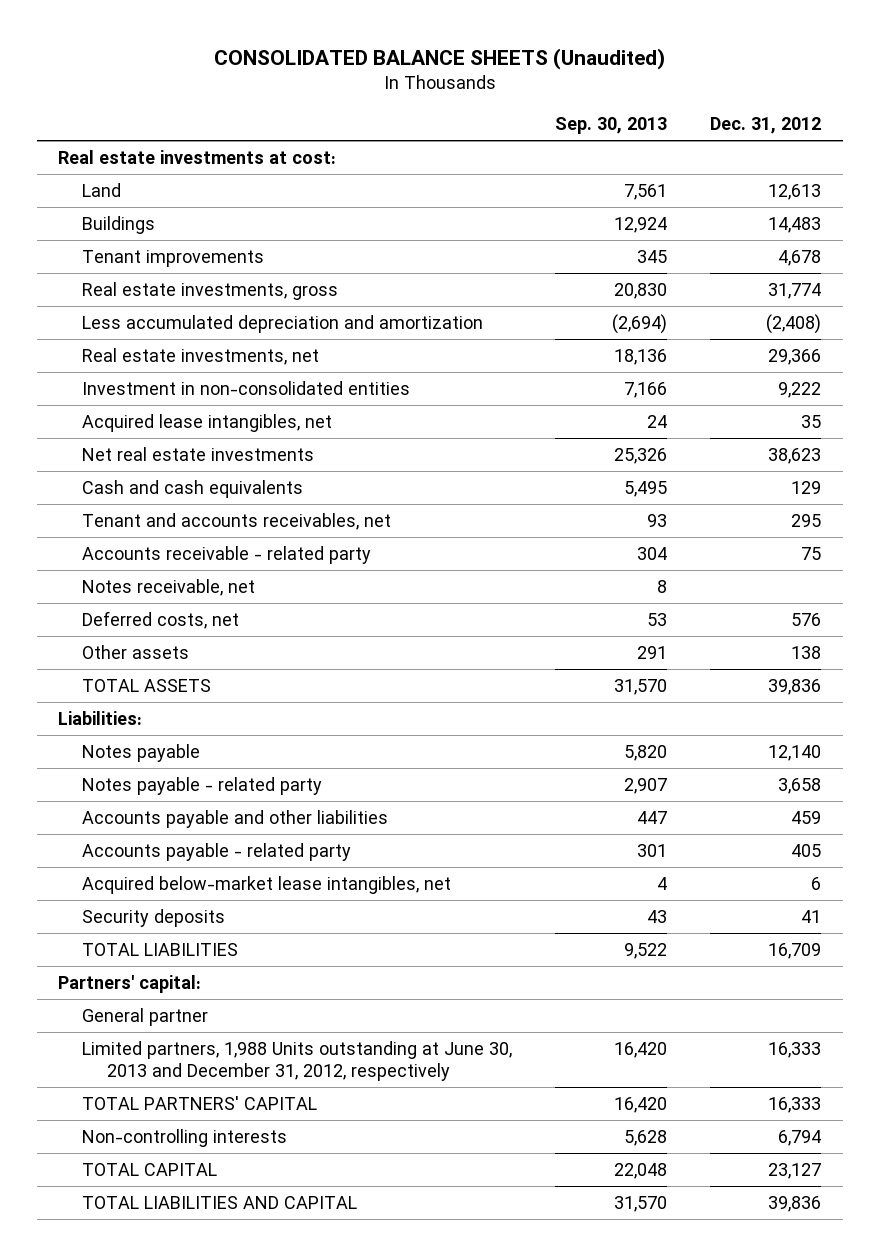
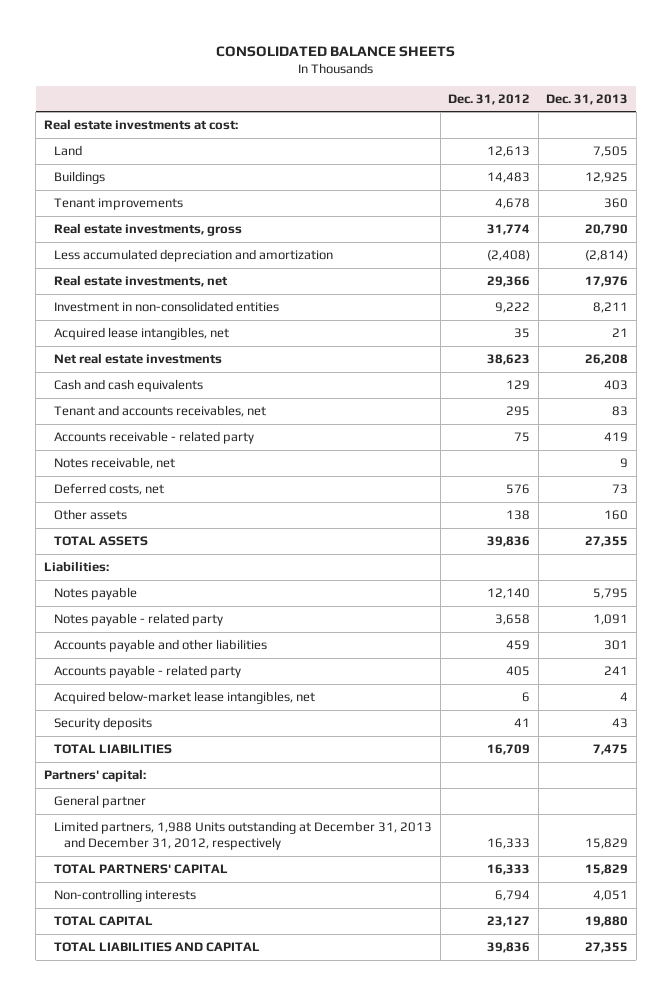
[213,47,665,70] CONSOLIDATED BALANCE SHEETS (Unaudited) -> [216,45,456,57] CONSOLIDATED BALANCE SHEETS
[555,117,668,135] Sep. 30, 2013 -> none
none -> [546,93,629,105] Dec. 31, 2013
[82,1040,513,1081] Limited partners, 1,988 Units outstanding at June 30, 2013 and December 31, 2012, respectively -> [54,820,433,850] Limited partners, 1,988 Units outstanding at December 31, 2013 and December 31, 2012, respectively

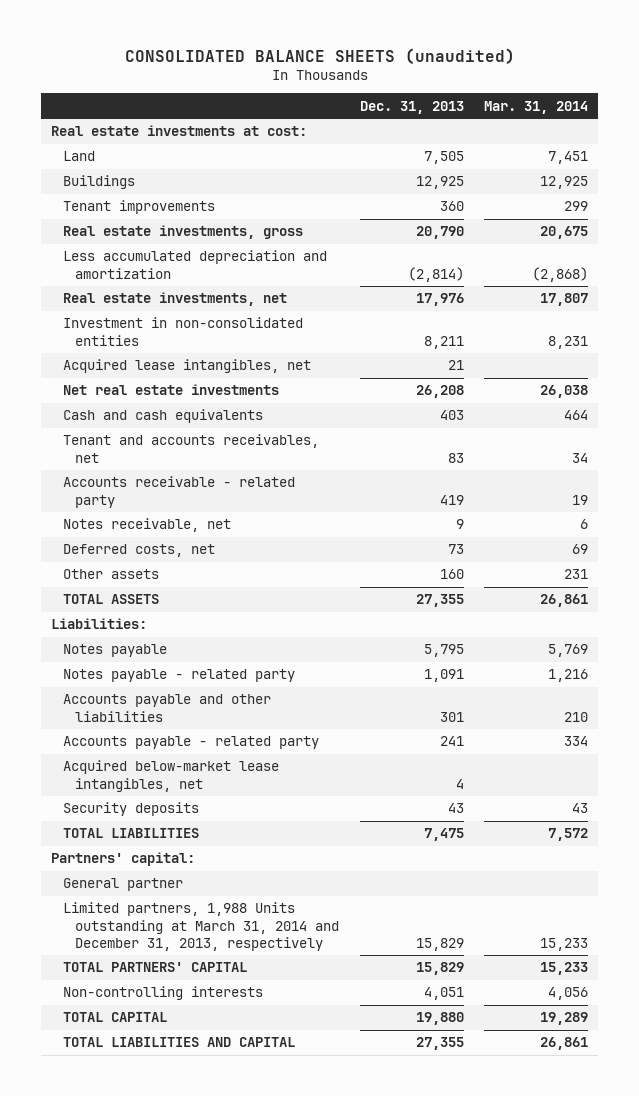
[216,45,456,57] CONSOLIDATED BALANCE SHEETS -> [124,47,515,64] CONSOLIDATED BALANCE SHEETS (unaudited)
[448,93,531,105] Dec. 31, 2012 -> none
none -> [484,100,589,114] Mar. 31, 2014
[54,820,433,850] Limited partners, 1,988 Units outstanding at December 31, 2013 and December 31, 2012, respectively -> [63,902,340,951] Limited partners, 1,988 Units outstanding at March 31, 2014 and December 31, 2013, respectively

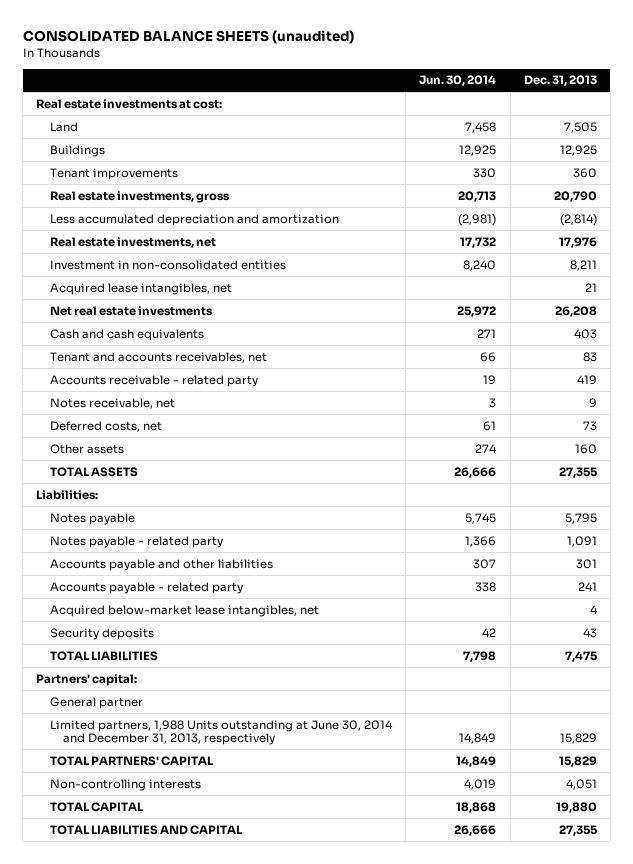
[484,100,589,114] Mar. 31, 2014 -> none
none -> [419,75,497,87] Jun. 30, 2014
[63,902,340,951] Limited partners, 1,988 Units outstanding at March 31, 2014 and December 31, 2013, respectively -> [49,719,393,746] Limited partners, 1,988 Units outstanding at June 30, 2014 and December 31, 2013, respectively

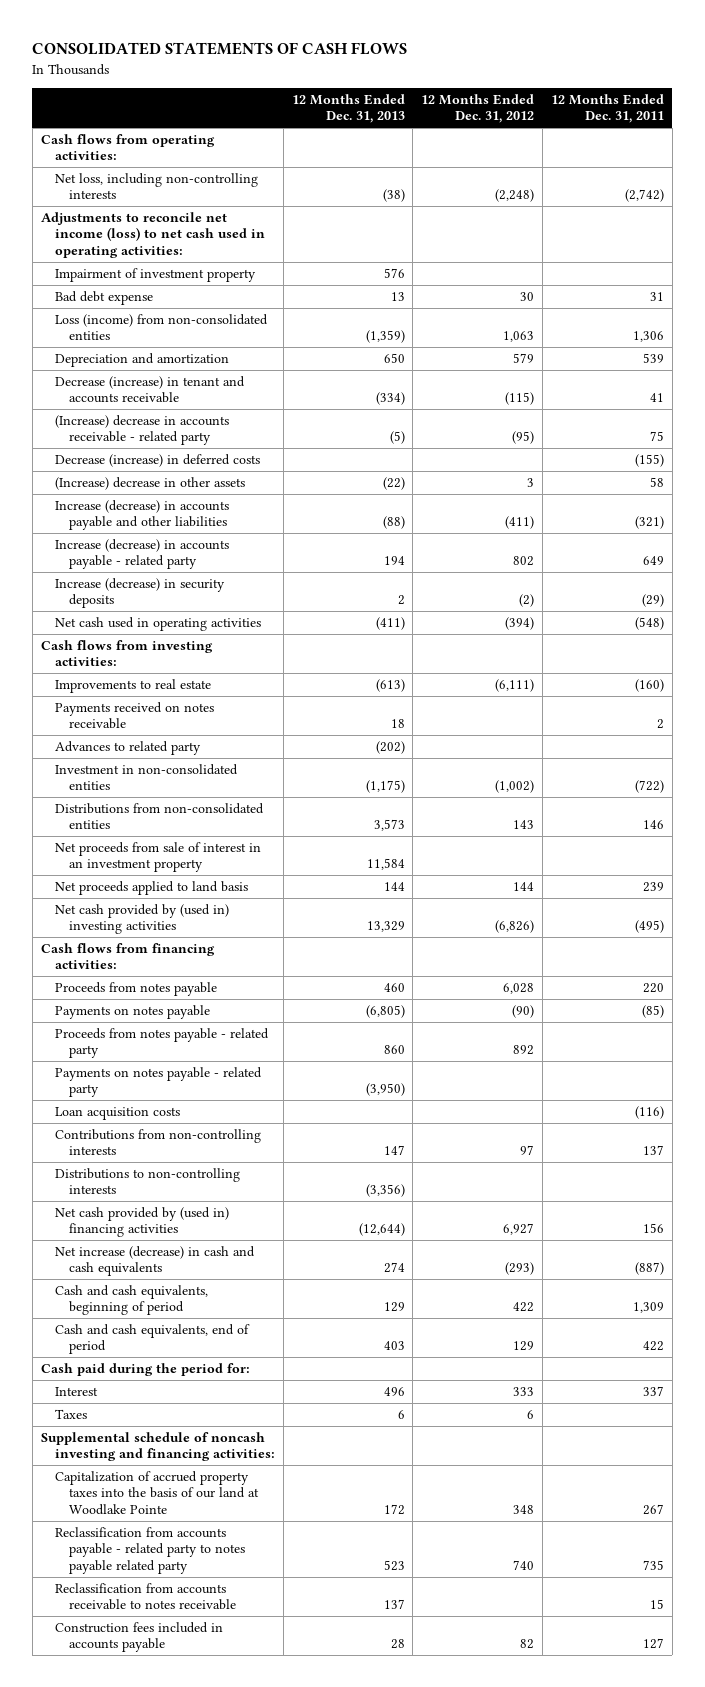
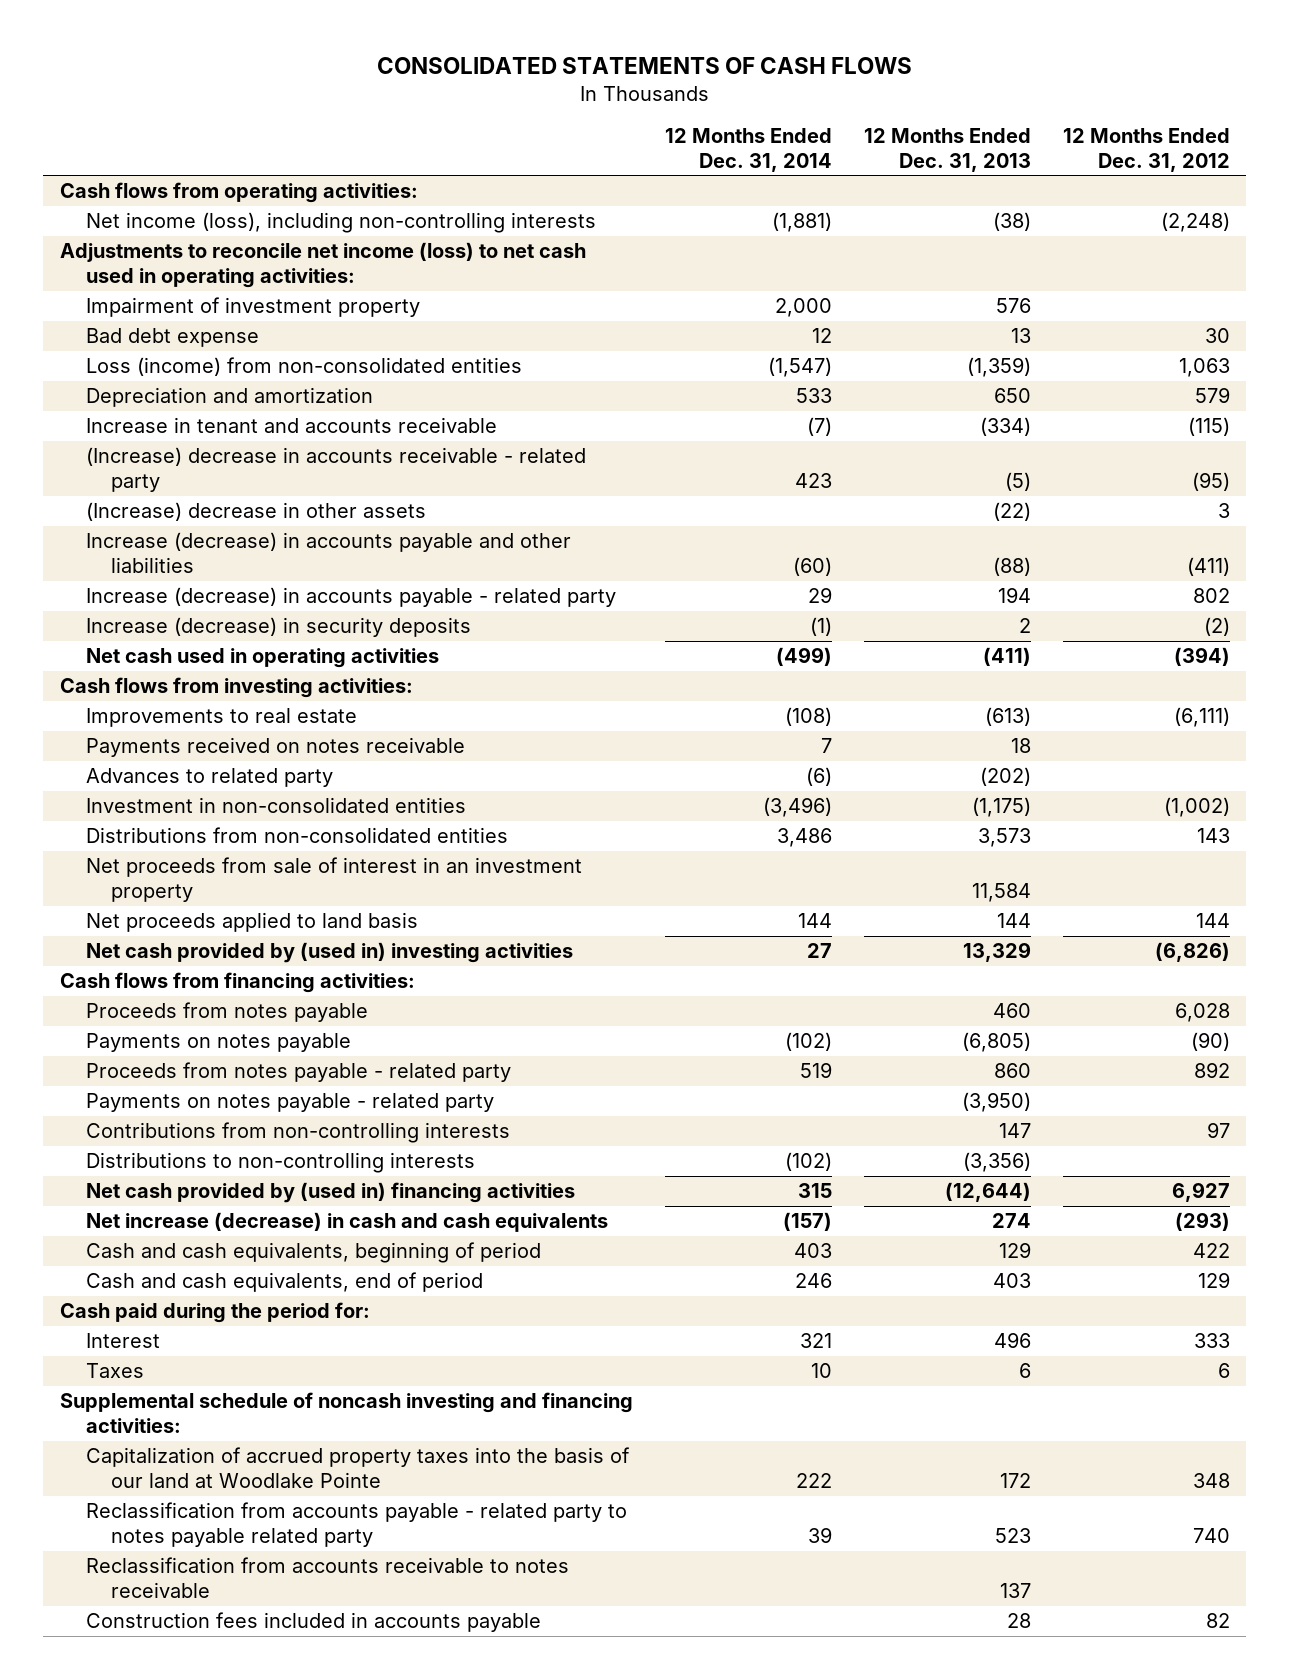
[550,93,664,124] 12 Months Ended Dec. 31, 2011 -> none
none -> [664,127,832,172] 12 Months Ended Dec. 31, 2014
[54,173,258,200] Net loss, including non-controlling interests -> [85,212,596,234] Net income (loss), including non-controlling interests
[54,376,245,404] Decrease (increase) in tenant and accounts receivable -> [85,417,497,434] Increase in tenant and accounts receivable
[54,454,260,468] Decrease (increase) in deferred costs -> none
[54,1107,180,1121] Loan acquisition costs -> none

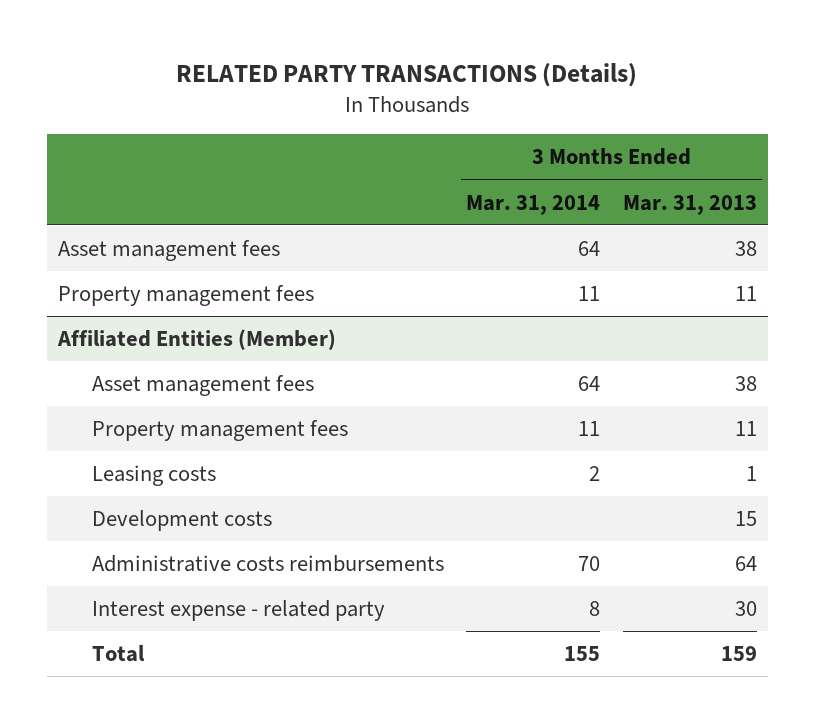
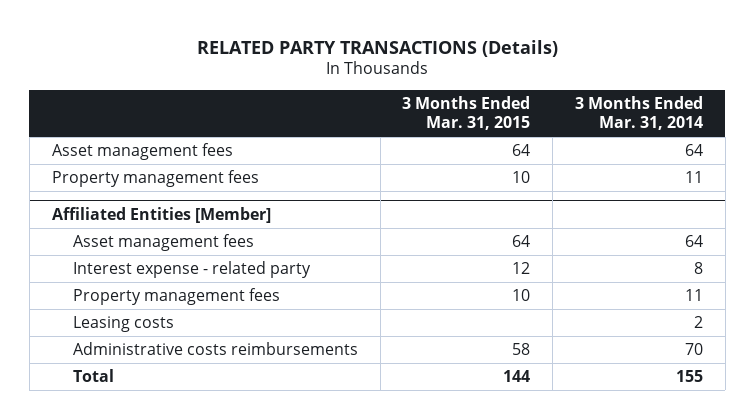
[622,194,757,215] Mar. 31, 2013 -> none
none -> [402,96,531,131] 3 Months Ended Mar. 31, 2015
[57,329,337,351] Affiliated Entities (Member) -> [51,206,271,223] Affiliated Entities [Member]
none -> [72,261,311,279] Interest expense - related party
[91,510,272,532] Development costs -> none
[91,600,385,622] Interest expense - related party -> none

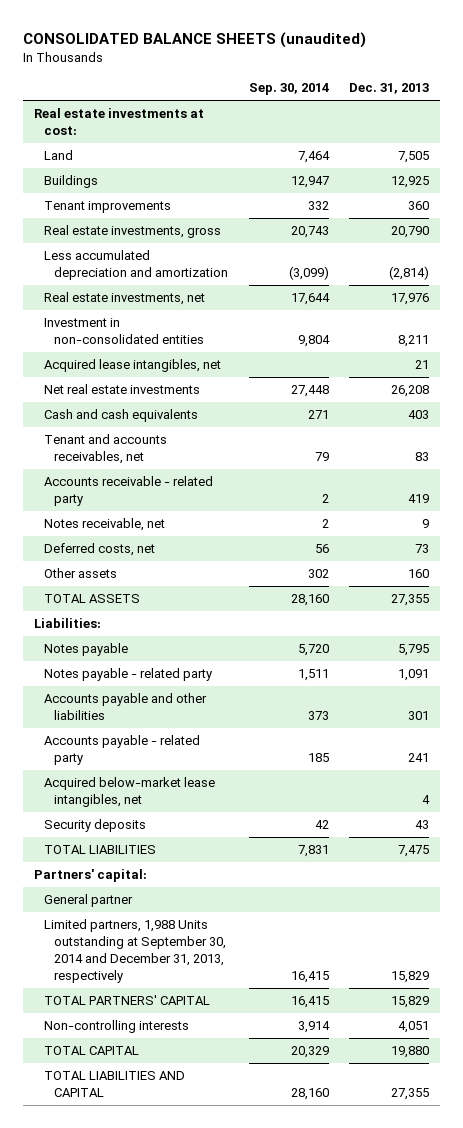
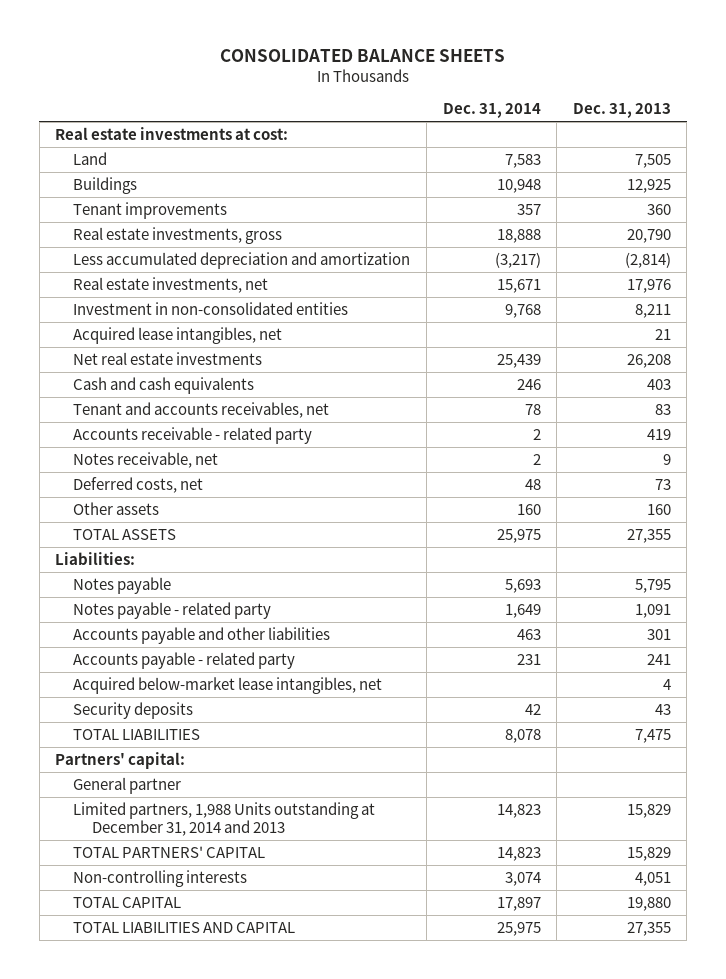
[23,31,367,48] CONSOLIDATED BALANCE SHEETS (unaudited) -> [219,48,505,62] CONSOLIDATED BALANCE SHEETS
[248,83,329,96] Sep. 30, 2014 -> none
none -> [442,103,541,119] Dec. 31, 2014
[43,919,226,983] Limited partners, 1,988 Units outstanding at September 30, 2014 and December 31, 2013, respectively -> [73,801,376,837] Limited partners, 1,988 Units outstanding at December 31, 2014 and 2013

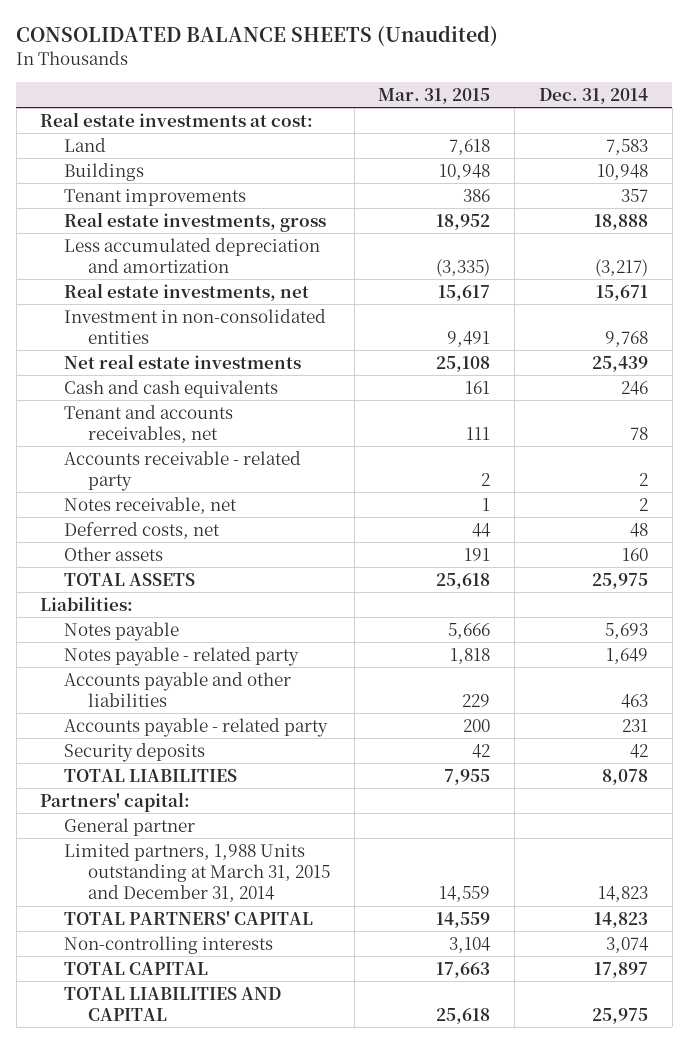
[219,48,505,62] CONSOLIDATED BALANCE SHEETS -> [16,25,499,47] CONSOLIDATED BALANCE SHEETS (Unaudited)
[572,103,671,119] Dec. 31, 2013 -> none
none -> [378,87,491,104] Mar. 31, 2015
[73,326,283,344] Acquired lease intangibles, net -> none
[73,676,383,694] Acquired below-market lease intangibles, net -> none
[73,801,376,837] Limited partners, 1,988 Units outstanding at December 31, 2014 and 2013 -> [64,842,331,903] Limited partners, 1,988 Units outstanding at March 31, 2015 and December 31, 2014

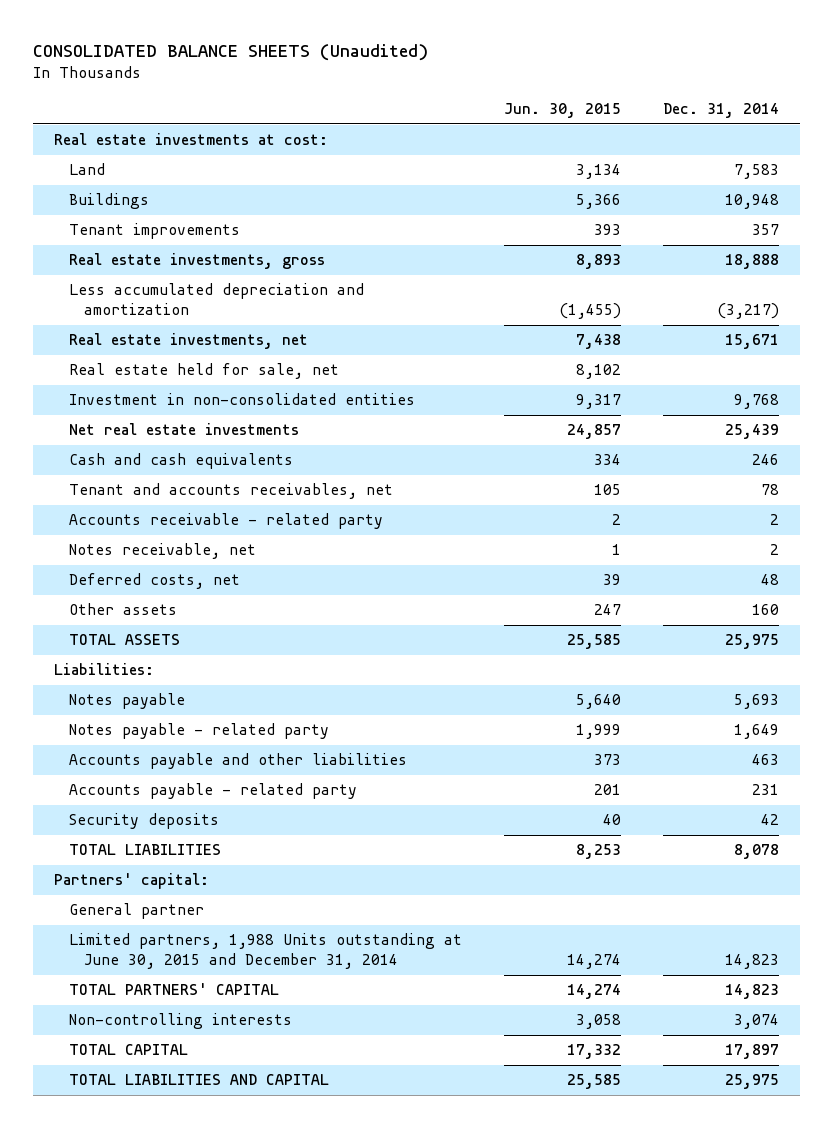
[378,87,491,104] Mar. 31, 2015 -> none
none -> [504,102,622,118] Jun. 30, 2015
none -> [69,363,340,380] Real estate held for sale, net
[64,842,331,903] Limited partners, 1,988 Units outstanding at March 31, 2015 and December 31, 2014 -> [69,933,463,970] Limited partners, 1,988 Units outstanding at June 30, 2015 and December 31, 2014

